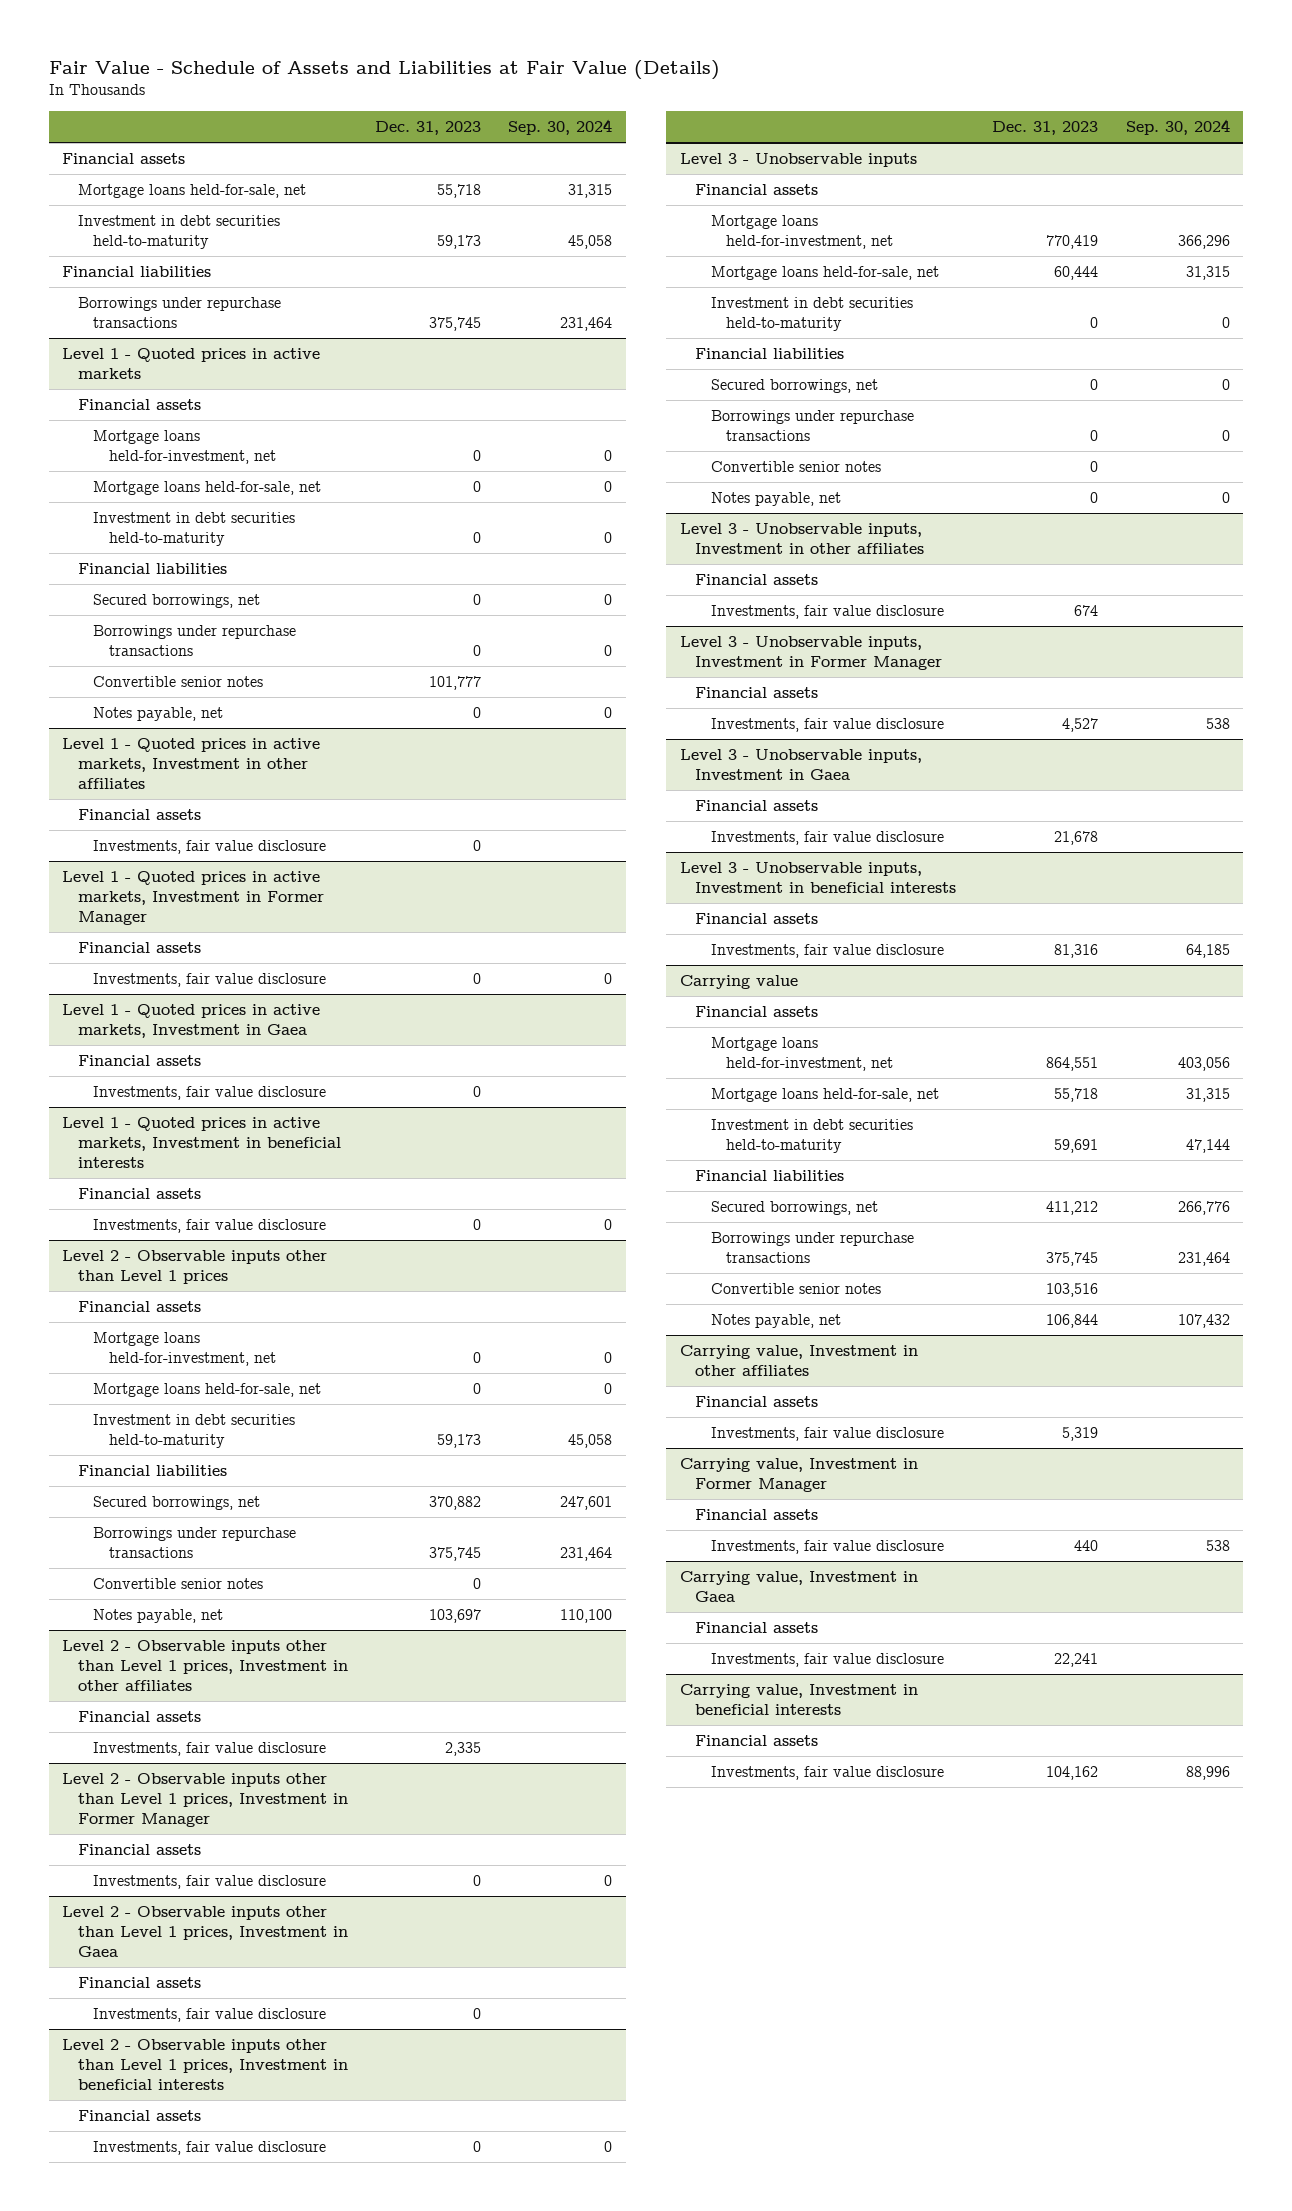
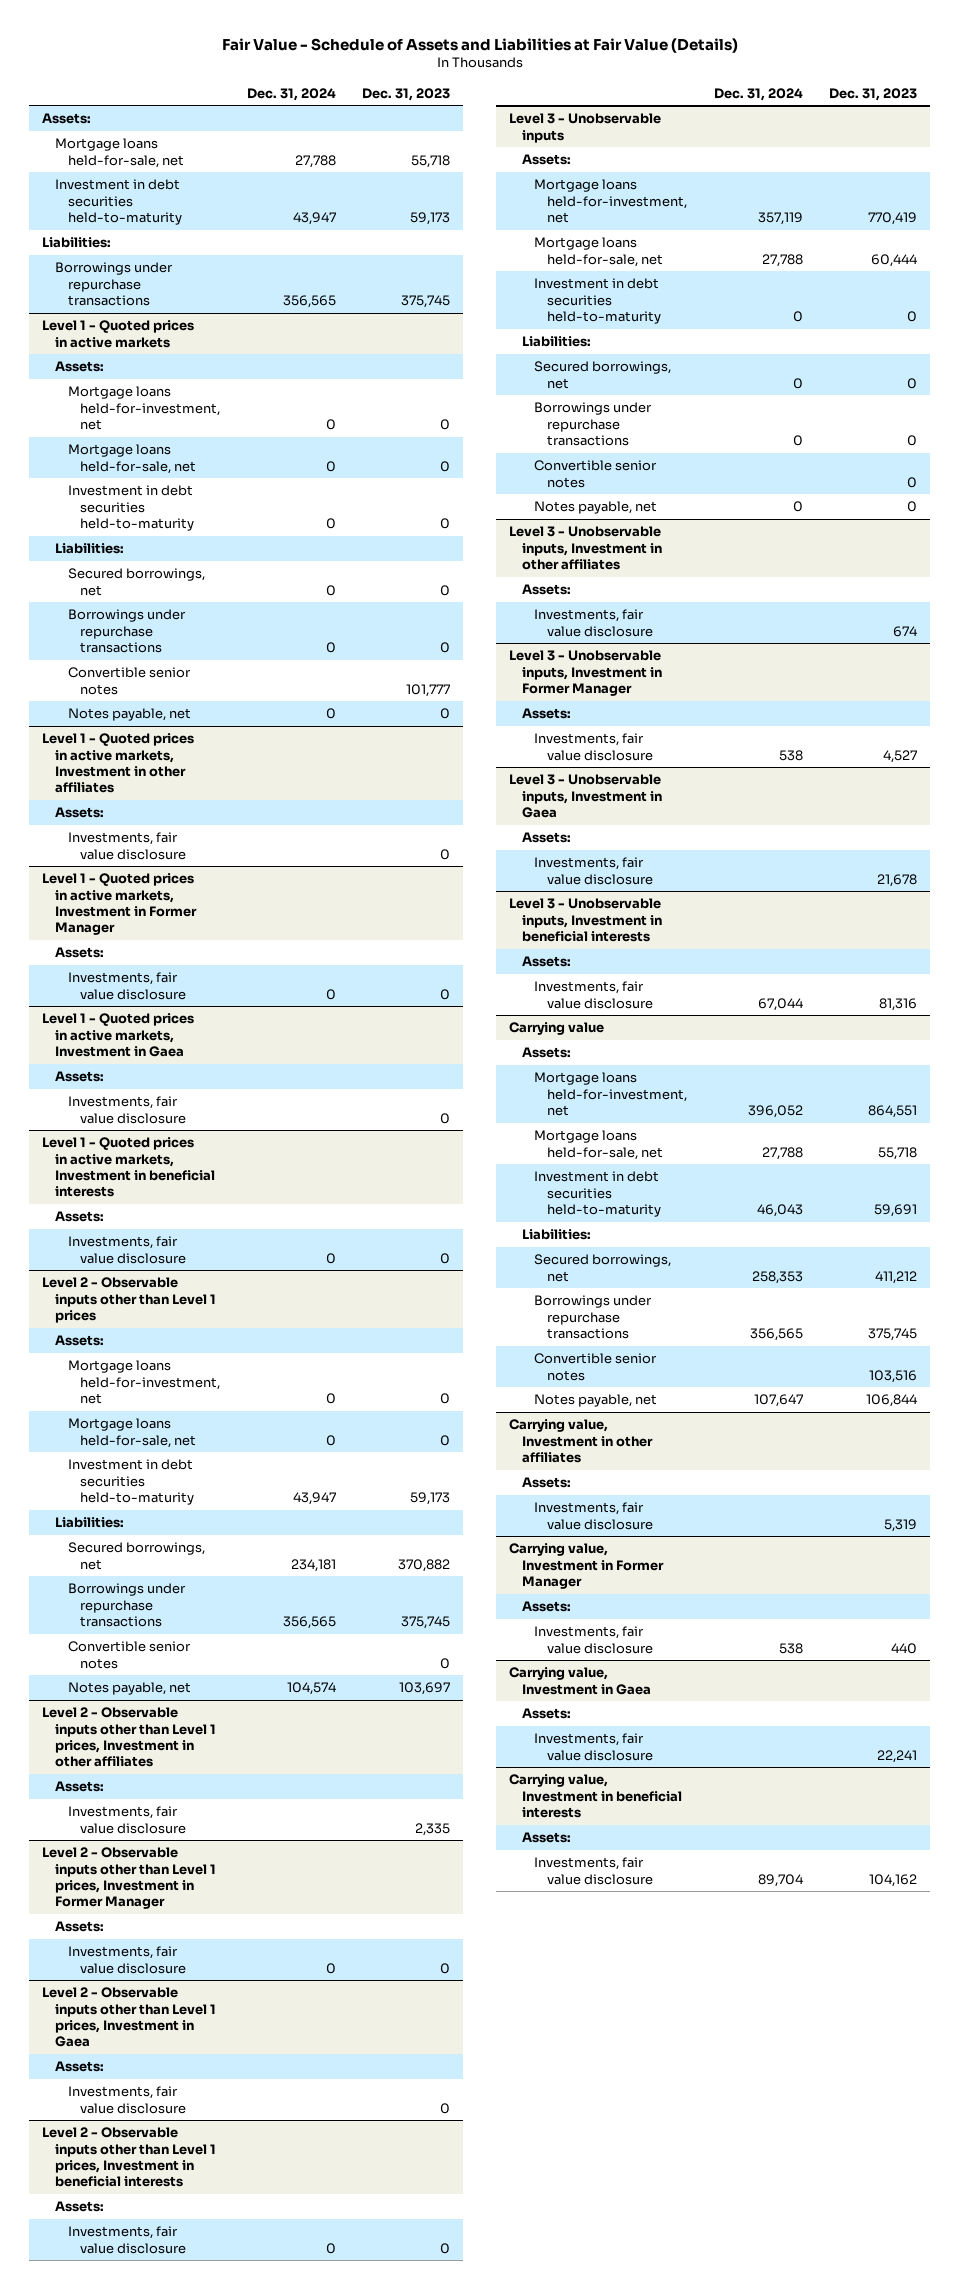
[508,119,613,136] Sep. 30, 2024 -> none
none -> [246,87,336,101] Dec. 31, 2024
[62,152,186,164] Financial assets -> [42,113,92,125] Assets:
[62,265,212,277] Financial liabilities -> [42,237,112,249] Liabilities:
[77,398,201,410] Financial assets -> [55,361,105,373] Assets:
[77,562,227,574] Financial liabilities -> [55,543,125,555] Liabilities:
[77,808,201,820] Financial assets -> [55,807,105,819] Assets:
[77,941,201,953] Financial assets -> [55,947,105,959] Assets:
[77,1054,201,1066] Financial assets -> [55,1071,105,1083] Assets:
[77,1187,201,1199] Financial assets -> [55,1211,105,1223] Assets:
[77,1300,201,1312] Financial assets -> [55,1335,105,1347] Assets:
[77,1464,227,1476] Financial liabilities -> [55,1517,125,1529] Liabilities:
[77,1710,201,1722] Financial assets -> [55,1781,105,1793] Assets:
[77,1843,201,1855] Financial assets -> [55,1921,105,1933] Assets:
[77,1976,201,1988] Financial assets -> [55,2061,105,2073] Assets:
[77,2109,201,2121] Financial assets -> [55,2201,105,2213] Assets:
[695,183,819,195] Financial assets -> [521,154,571,166] Assets:
[695,347,845,359] Financial liabilities -> [521,336,591,348] Liabilities:
[695,573,819,585] Financial assets -> [521,584,571,596] Assets:
[695,686,819,698] Financial assets -> [521,708,571,720] Assets:
[695,799,819,811] Financial assets -> [521,832,571,844] Assets:
[695,912,819,924] Financial assets -> [521,956,571,968] Assets:
[695,1005,819,1017] Financial assets -> [521,1047,571,1059] Assets:
[695,1169,845,1181] Financial liabilities -> [521,1229,591,1241] Liabilities:
[695,1395,819,1407] Financial assets -> [521,1477,571,1489] Assets:
[695,1508,819,1520] Financial assets -> [521,1601,571,1613] Assets:
[695,1621,819,1633] Financial assets -> [521,1708,571,1720] Assets:
[695,1734,819,1746] Financial assets -> [521,1832,571,1844] Assets:

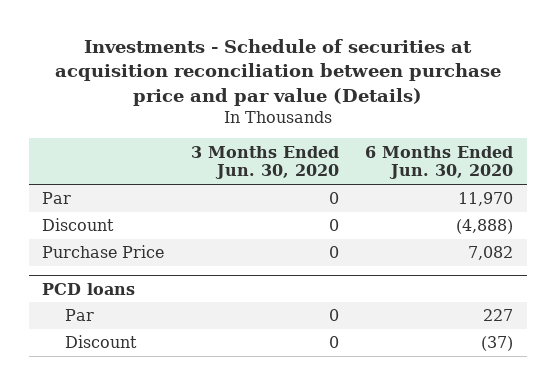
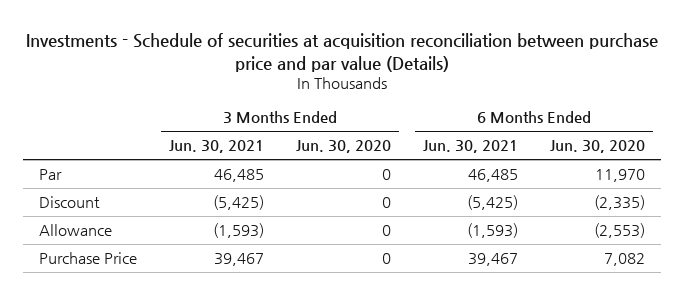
none -> [168,140,264,154] Jun. 30, 2021
none -> [422,140,518,154] Jun. 30, 2021
[456,219,514,235] (4,888) -> [593,195,645,211] (2,335)
none -> [38,224,112,237] Allowance
[42,282,136,295] PCD loans -> none
[65,309,95,322] Par -> none
[65,335,138,349] Discount -> none

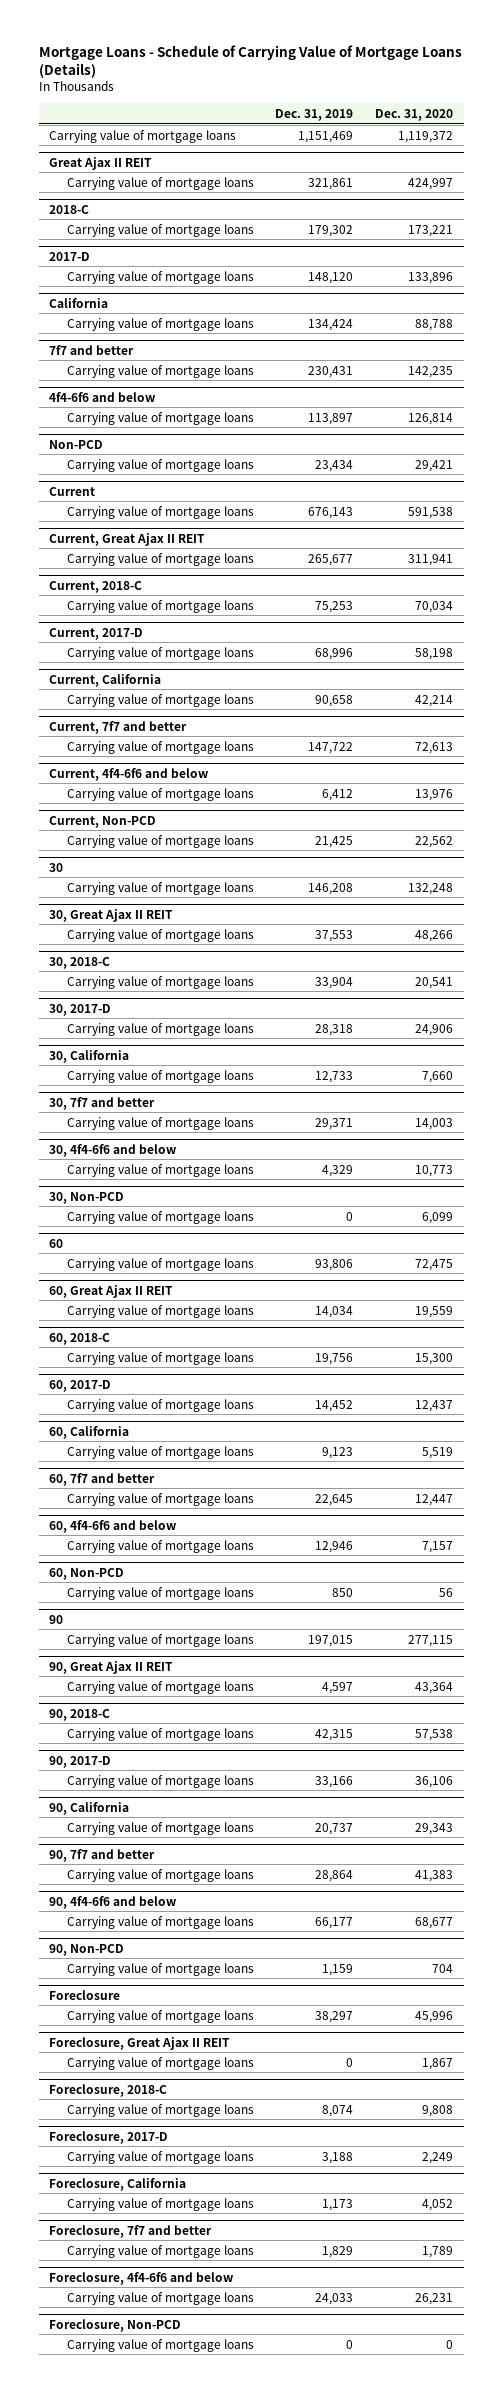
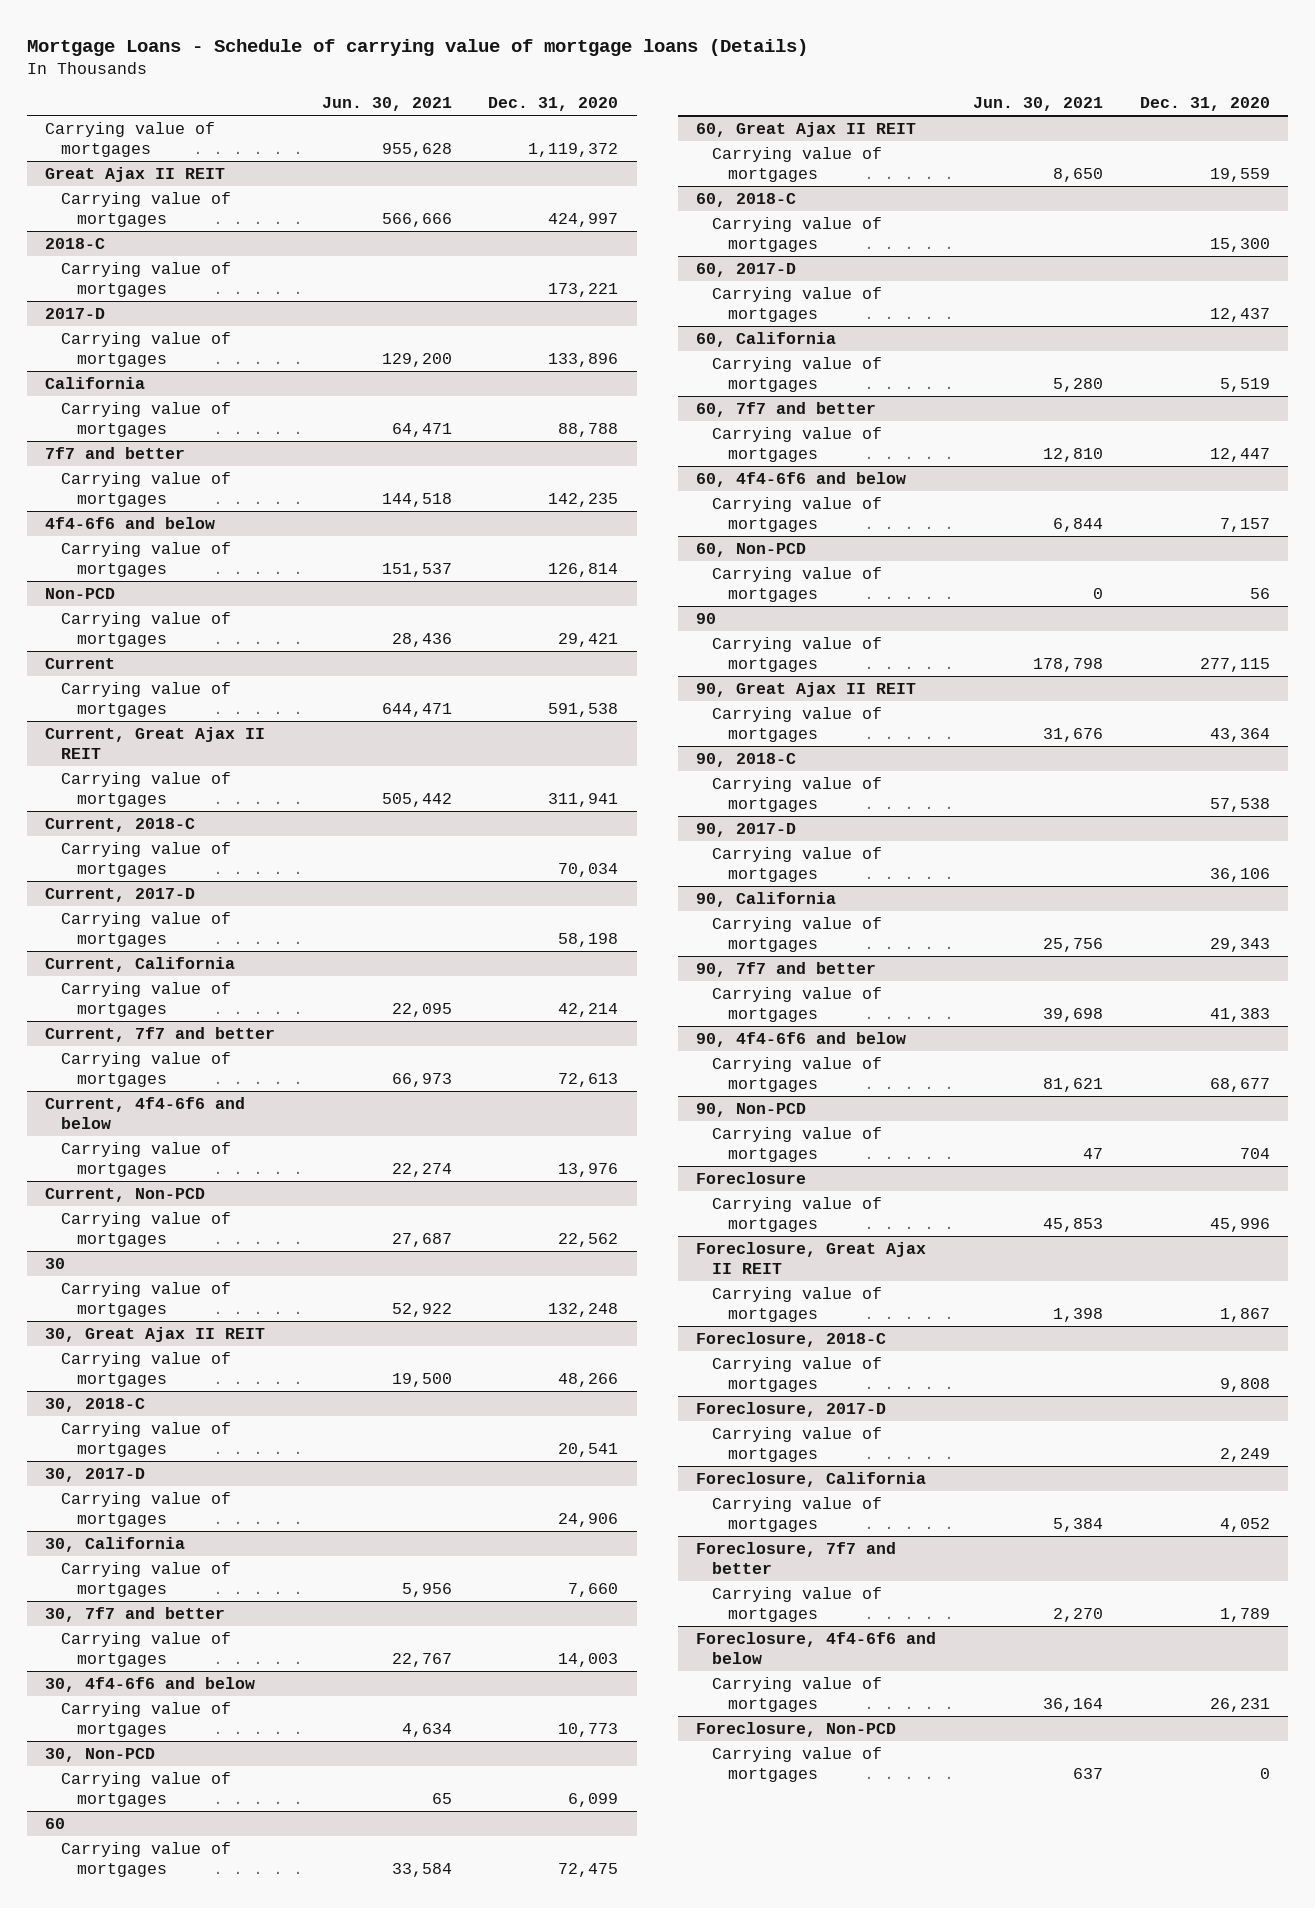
[38,44,462,79] Mortgage Loans - Schedule of Carrying Value of Mortgage Loans (Details) -> [26,39,808,57] Mortgage Loans - Schedule of carrying value of mortgage loans (Details)
[275,108,354,121] Dec. 31, 2019 -> none
none -> [321,97,452,112] Jun. 30, 2021
[49,129,237,143] Carrying value of mortgage loans -> [45,121,216,157] Carrying value of mortgages
[66,176,254,190] Carrying value of mortgage loans -> [60,191,231,227] Carrying value of mortgages
[66,223,254,237] Carrying value of mortgage loans -> [60,261,231,297] Carrying value of mortgages
[66,270,254,284] Carrying value of mortgage loans -> [60,331,231,367] Carrying value of mortgages
[66,317,254,331] Carrying value of mortgage loans -> [60,401,231,437] Carrying value of mortgages
[66,364,254,378] Carrying value of mortgage loans -> [60,471,231,507] Carrying value of mortgages
[66,411,254,425] Carrying value of mortgage loans -> [60,541,231,577] Carrying value of mortgages
[66,458,254,472] Carrying value of mortgage loans -> [60,611,231,647] Carrying value of mortgages
[66,505,254,519] Carrying value of mortgage loans -> [60,681,231,717] Carrying value of mortgages
[66,552,254,566] Carrying value of mortgage loans -> [60,771,231,807] Carrying value of mortgages
[66,599,254,613] Carrying value of mortgage loans -> [60,841,231,877] Carrying value of mortgages
[66,646,254,660] Carrying value of mortgage loans -> [60,911,231,947] Carrying value of mortgages
[66,693,254,707] Carrying value of mortgage loans -> [60,981,231,1017] Carrying value of mortgages
[66,740,254,754] Carrying value of mortgage loans -> [60,1051,231,1087] Carrying value of mortgages
[66,787,254,801] Carrying value of mortgage loans -> [60,1141,231,1177] Carrying value of mortgages
[66,834,254,848] Carrying value of mortgage loans -> [60,1211,231,1247] Carrying value of mortgages
[66,881,254,895] Carrying value of mortgage loans -> [60,1281,231,1317] Carrying value of mortgages
[66,928,254,942] Carrying value of mortgage loans -> [60,1351,231,1387] Carrying value of mortgages
[66,975,254,989] Carrying value of mortgage loans -> [60,1421,231,1457] Carrying value of mortgages
[66,1022,254,1036] Carrying value of mortgage loans -> [60,1491,231,1527] Carrying value of mortgages
[66,1069,254,1083] Carrying value of mortgage loans -> [60,1561,231,1597] Carrying value of mortgages
[66,1116,254,1130] Carrying value of mortgage loans -> [60,1631,231,1667] Carrying value of mortgages
[66,1163,254,1177] Carrying value of mortgage loans -> [60,1701,231,1737] Carrying value of mortgages
[66,1210,254,1224] Carrying value of mortgage loans -> [60,1771,231,1807] Carrying value of mortgages
[66,1257,254,1271] Carrying value of mortgage loans -> [60,1841,231,1877] Carrying value of mortgages
[66,1304,254,1318] Carrying value of mortgage loans -> [711,146,882,182] Carrying value of mortgages
[66,1351,254,1365] Carrying value of mortgage loans -> [711,216,882,252] Carrying value of mortgages
[66,1398,254,1412] Carrying value of mortgage loans -> [711,286,882,322] Carrying value of mortgages
[66,1445,254,1459] Carrying value of mortgage loans -> [711,356,882,392] Carrying value of mortgages
[66,1492,254,1506] Carrying value of mortgage loans -> [711,426,882,462] Carrying value of mortgages
[66,1539,254,1553] Carrying value of mortgage loans -> [711,496,882,532] Carrying value of mortgages
[66,1586,254,1600] Carrying value of mortgage loans -> [711,566,882,602] Carrying value of mortgages
[66,1633,254,1647] Carrying value of mortgage loans -> [711,636,882,672] Carrying value of mortgages
[66,1680,254,1694] Carrying value of mortgage loans -> [711,706,882,742] Carrying value of mortgages
[66,1727,254,1741] Carrying value of mortgage loans -> [711,776,882,812] Carrying value of mortgages
[66,1774,254,1788] Carrying value of mortgage loans -> [711,846,882,882] Carrying value of mortgages
[66,1821,254,1835] Carrying value of mortgage loans -> [711,916,882,952] Carrying value of mortgages
[66,1868,254,1882] Carrying value of mortgage loans -> [711,986,882,1022] Carrying value of mortgages
[66,1915,254,1929] Carrying value of mortgage loans -> [711,1056,882,1092] Carrying value of mortgages
[66,1962,254,1976] Carrying value of mortgage loans -> [711,1126,882,1162] Carrying value of mortgages
[66,2009,254,2023] Carrying value of mortgage loans -> [711,1196,882,1232] Carrying value of mortgages
[66,2056,254,2070] Carrying value of mortgage loans -> [711,1286,882,1322] Carrying value of mortgages
[66,2103,254,2117] Carrying value of mortgage loans -> [711,1356,882,1392] Carrying value of mortgages
[66,2150,254,2164] Carrying value of mortgage loans -> [711,1426,882,1462] Carrying value of mortgages
[66,2197,254,2211] Carrying value of mortgage loans -> [711,1496,882,1532] Carrying value of mortgages
[66,2244,254,2258] Carrying value of mortgage loans -> [711,1586,882,1622] Carrying value of mortgages
[66,2291,254,2305] Carrying value of mortgage loans -> [711,1676,882,1712] Carrying value of mortgages
[66,2338,254,2352] Carrying value of mortgage loans -> [711,1746,882,1782] Carrying value of mortgages

